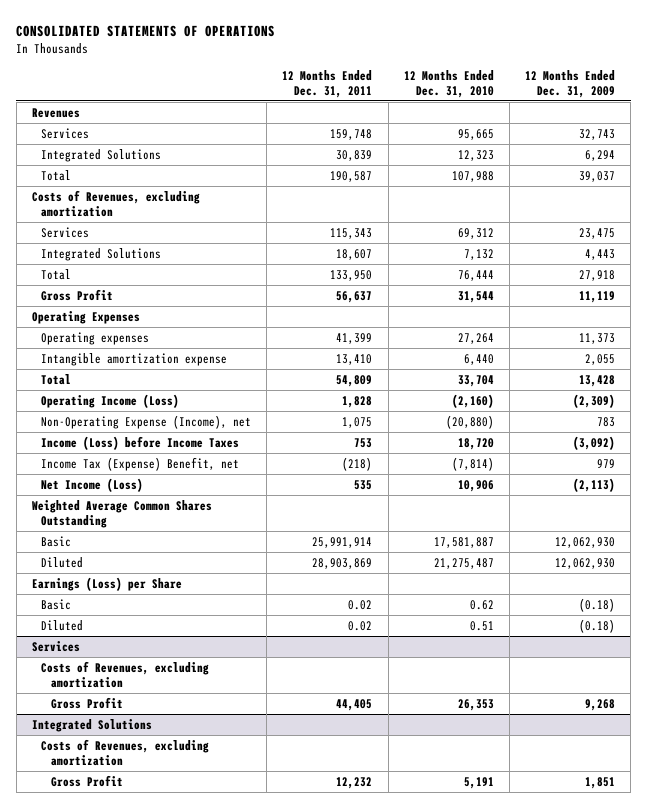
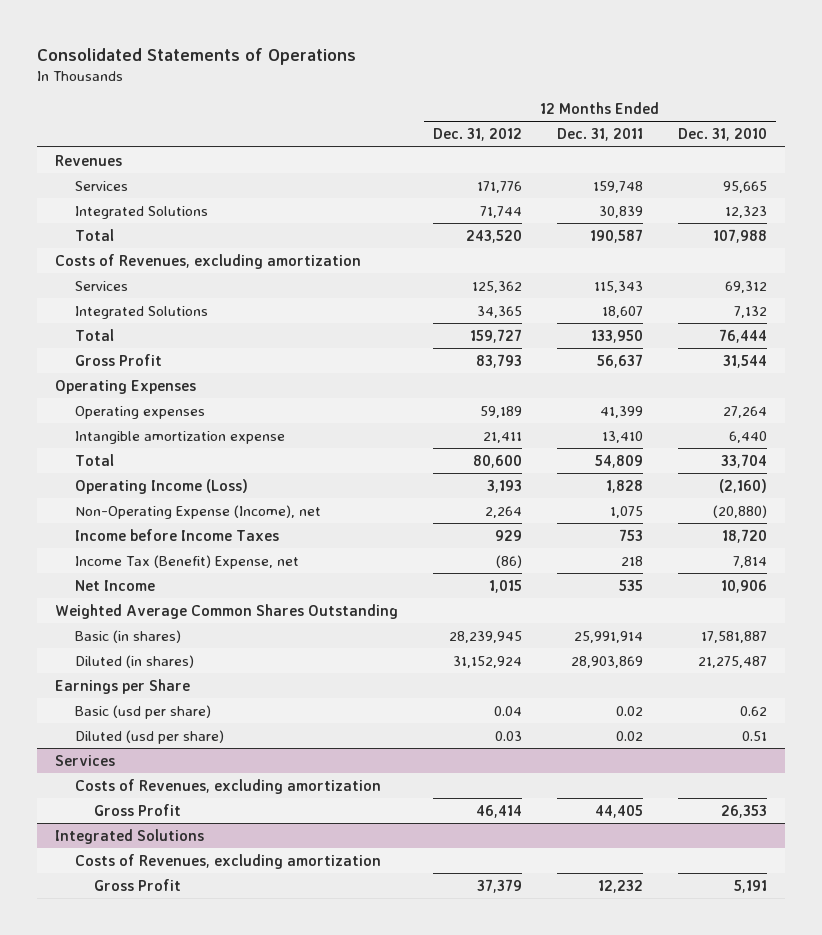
[16,24,276,37] CONSOLIDATED STATEMENTS OF OPERATIONS -> [37,47,357,65] Consolidated Statements of Operations
[524,70,615,98] 12 Months Ended Dec. 31, 2009 -> none
none -> [433,128,523,142] Dec. 31, 2012
[41,435,240,450] Income (Loss) before Income Taxes -> [74,528,279,541] Income before Income Taxes
[41,456,240,471] Income Tax (Expense) Benefit, net -> [74,554,299,569] Income Tax (Benefit) Expense, net
[342,456,373,471] (218) -> [621,555,644,566] 218
[451,456,494,471] (7,814) -> [733,555,768,568] 7,814
[41,477,144,492] Net Income (Loss) -> [74,579,155,591] Net Income
[41,535,72,547] Basic -> [74,629,181,643] Basic (in shares)
[41,556,84,568] Diluted -> [74,654,194,668] Diluted (in shares)
[31,576,182,591] Earnings (Loss) per Share -> [54,678,190,694] Earnings per Share
[41,598,72,610] Basic -> [74,704,211,719] Basic (usd per share)
[41,619,84,631] Diluted -> [74,729,224,744] Diluted (usd per share)

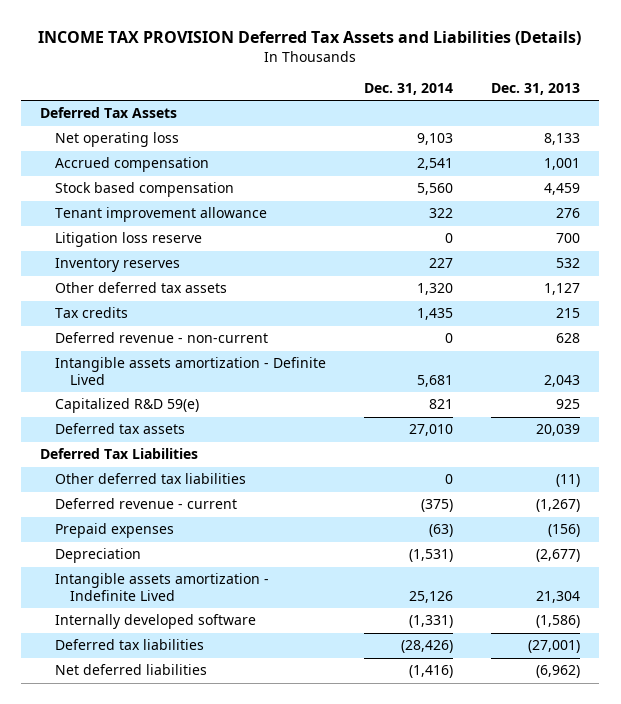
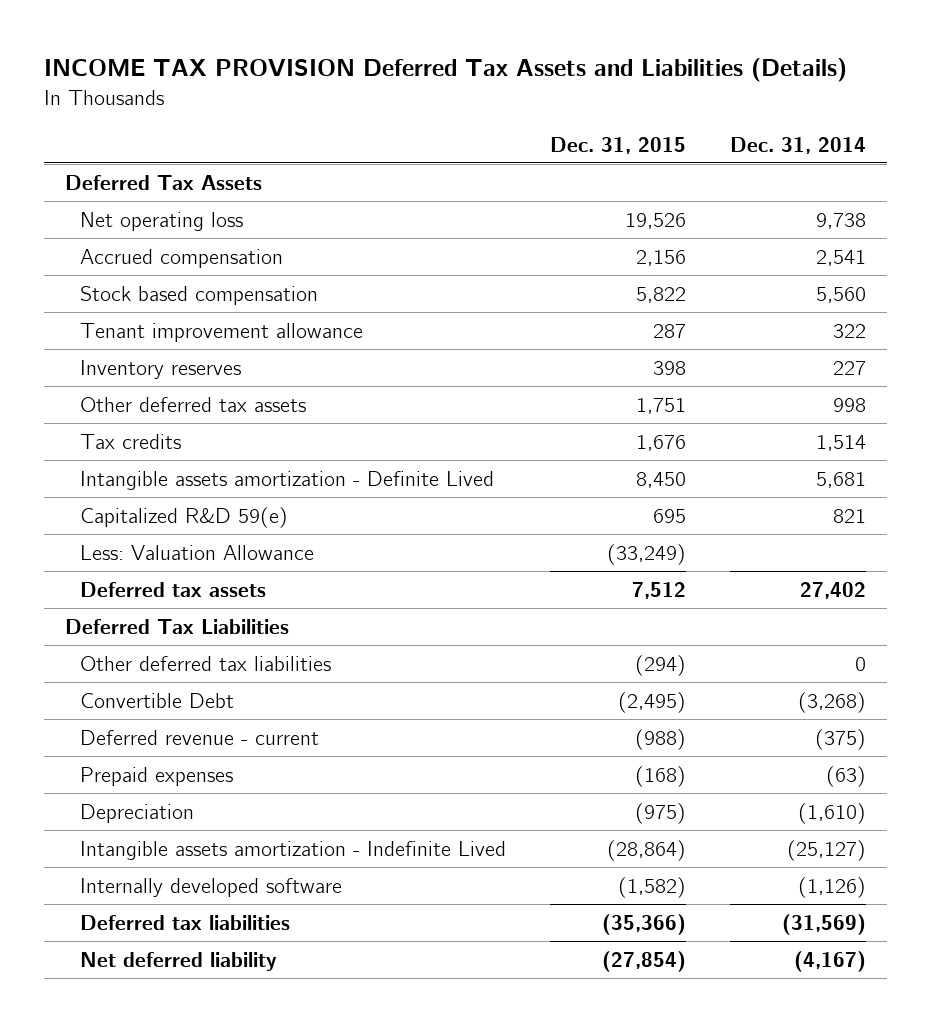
[491,82,581,95] Dec. 31, 2013 -> none
none -> [550,136,687,154] Dec. 31, 2015
[417,133,454,146] 9,103 -> [815,212,866,229] 9,738
[55,232,203,248] Litigation loss reserve -> none
[55,332,269,344] Deferred revenue - non-current -> none
[417,283,454,296] 1,320 -> [832,397,866,412] 998
[417,308,454,321] 1,435 -> [815,434,866,451] 1,514
none -> [80,544,315,560] Less: Valuation Allowance
[409,424,454,437] 27,010 -> [799,581,866,599] 27,402
none -> [80,692,235,708] Convertible Debt
[409,549,454,563] (1,531) -> [797,802,866,824] (1,610)
[409,590,454,603] 25,126 -> [786,839,866,861] (25,127)
[409,615,454,629] (1,331) -> [797,876,866,898] (1,126)
[401,640,454,654] (28,426) -> [781,913,866,935] (31,569)
[55,664,208,676] Net deferred liabilities -> [80,951,278,971] Net deferred liability
[409,665,454,679] (1,416) -> [793,950,866,972] (4,167)

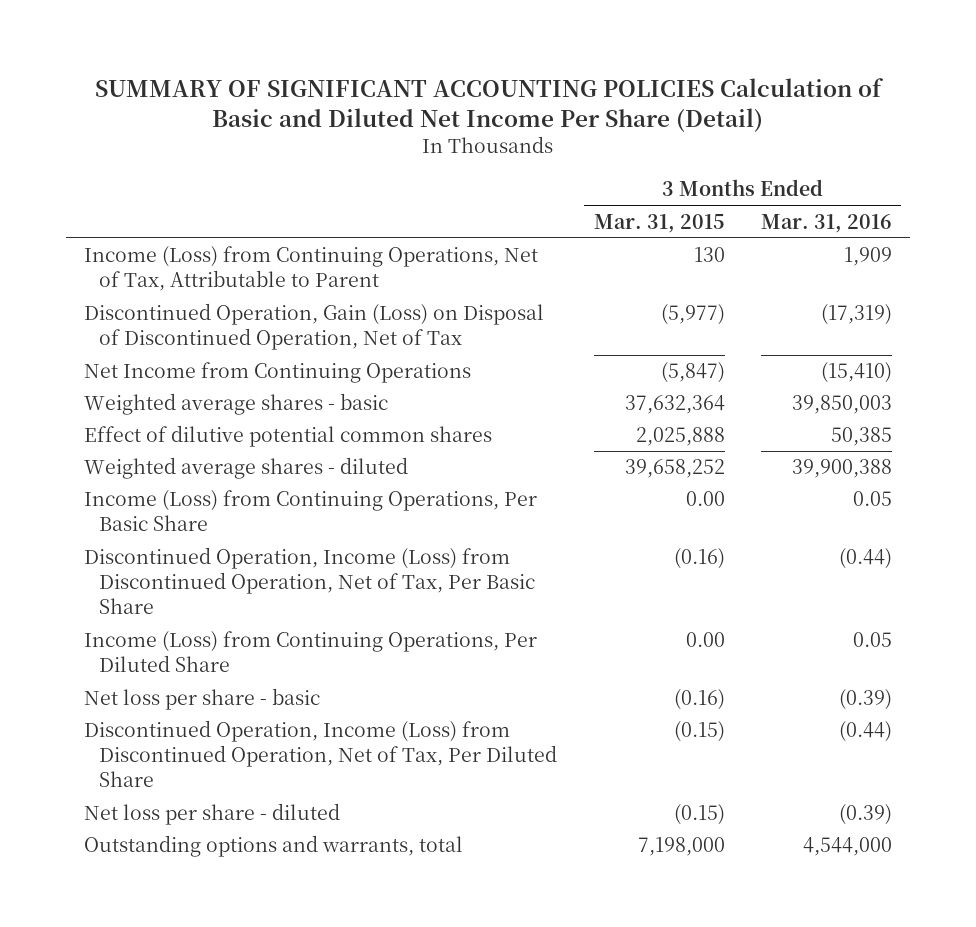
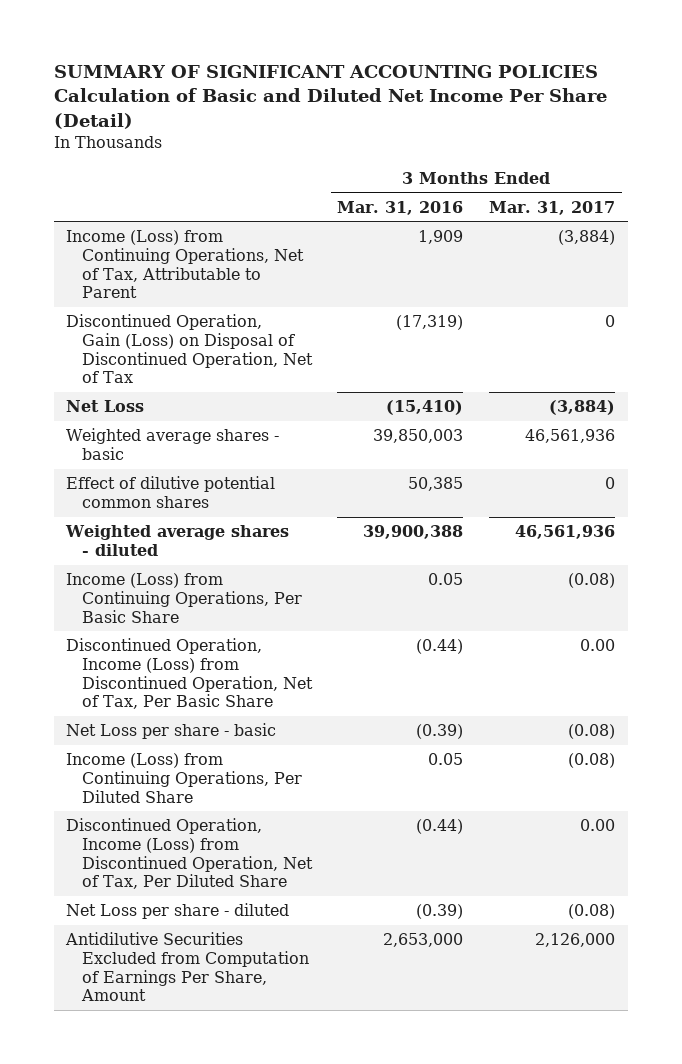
[593,213,725,233] Mar. 31, 2015 -> none
none -> [489,200,616,215] Mar. 31, 2017
[84,362,472,384] Net Income from Continuing Operations -> [66,400,145,413] Net Loss
none -> [66,723,277,740] Net Loss per share - basic
[84,688,321,711] Net loss per share - basic -> none
[84,835,464,858] Outstanding options and warrants, total -> none
[84,803,341,826] Net loss per share - diluted -> [66,903,290,920] Net Loss per share - diluted
none -> [65,932,309,1002] Antidilutive Securities Excluded from Computation of Earnings Per Share, Amount

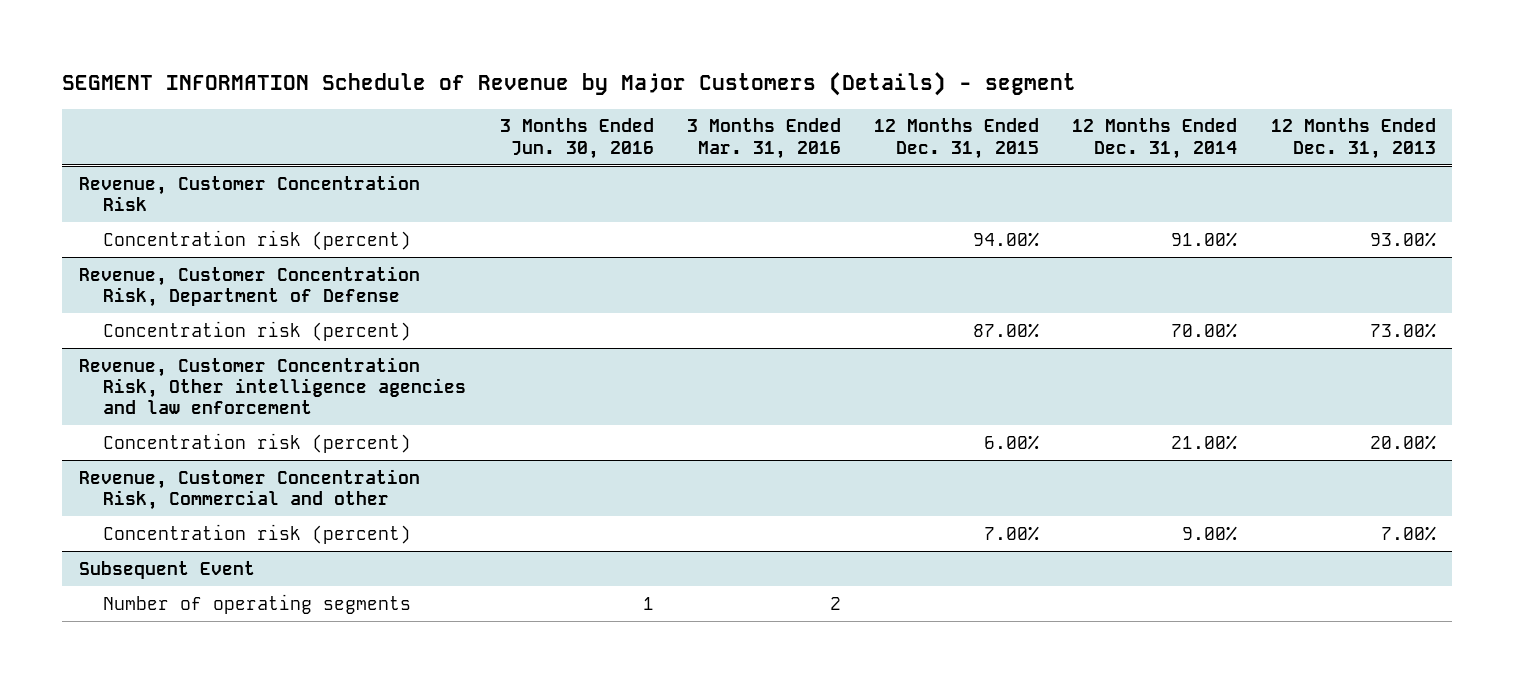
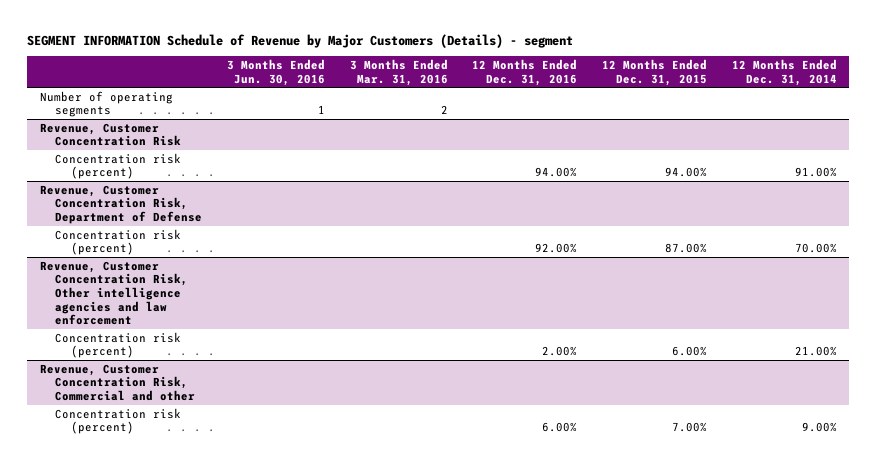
[1270,118,1436,159] 12 Months Ended Dec. 31, 2013 -> none
none -> [472,59,578,86] 12 Months Ended Dec. 31, 2016
none -> [39,90,173,118] Number of operating segments
[78,560,255,579] Subsequent Event -> none
[103,593,412,614] Number of operating segments -> none

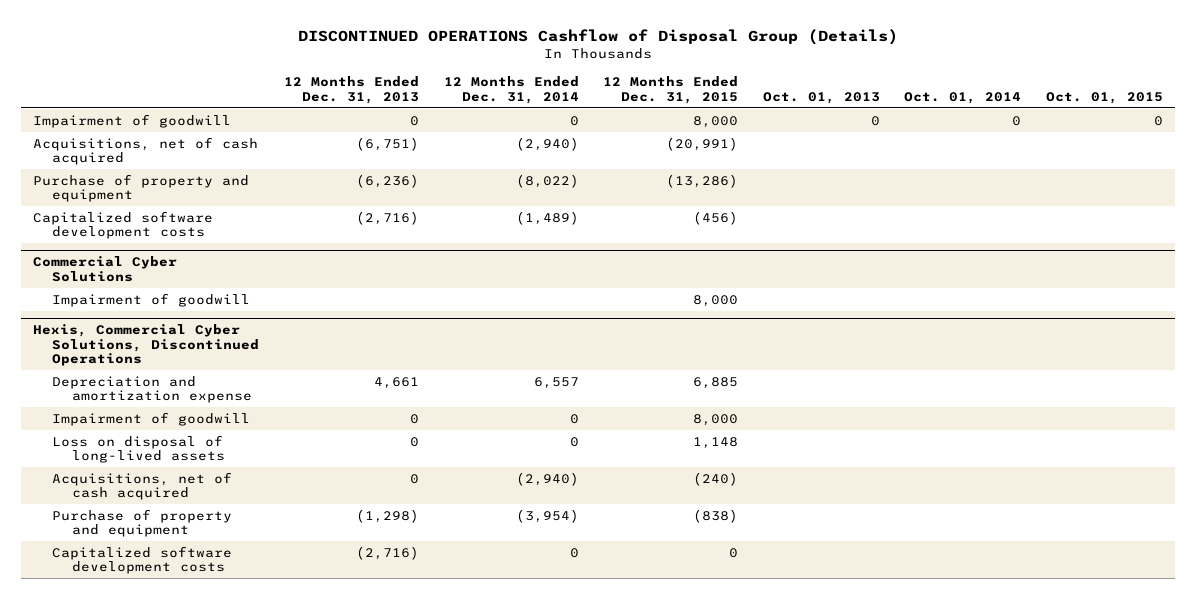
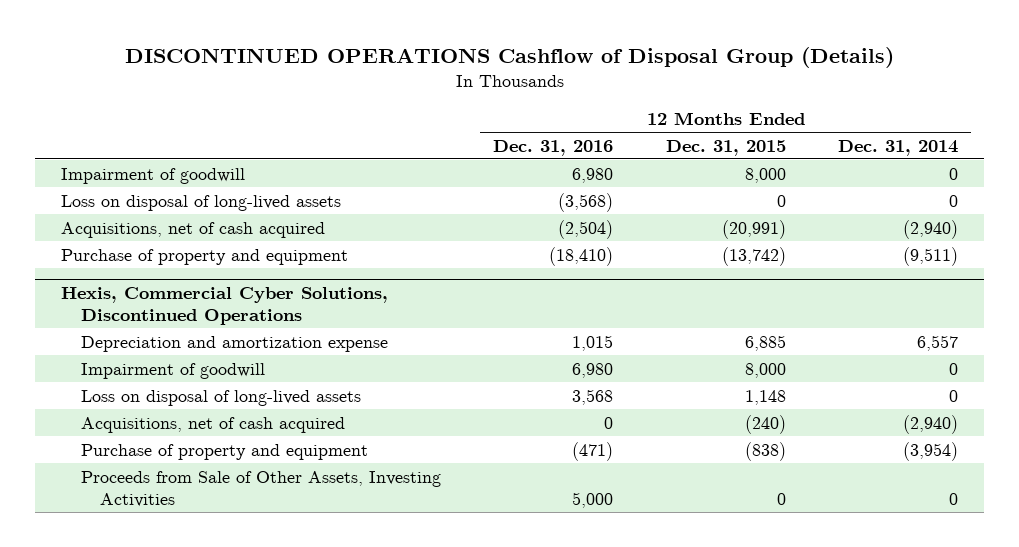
[284,76,420,104] 12 Months Ended Dec. 31, 2013 -> none
[762,91,880,104] Oct. 01, 2013 -> none
[904,91,1022,104] Oct. 01, 2014 -> none
[1046,91,1164,104] Oct. 01, 2015 -> none
none -> [493,139,614,156] Dec. 31, 2016
none -> [61,194,342,211] Loss on disposal of long-lived assets
[33,210,214,240] Capitalized software development costs -> none
[33,256,178,282] Commercial Cyber Solutions -> none
[52,292,251,307] Impairment of goodwill -> none
[515,173,579,188] (8,022) -> [902,246,958,266] (9,511)
[666,173,739,188] (13,286) -> [721,246,786,266] (13,742)
[52,545,233,575] Capitalized software development costs -> none
none -> [80,470,441,507] Proceeds from Sale of Other Assets, Investing Activities

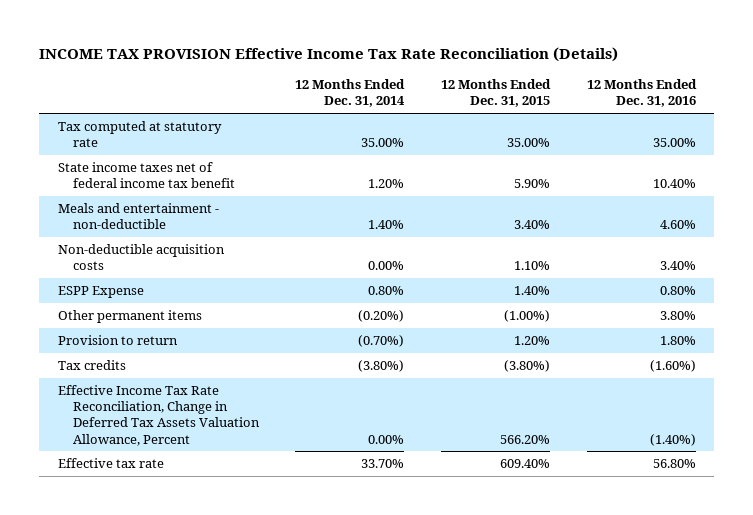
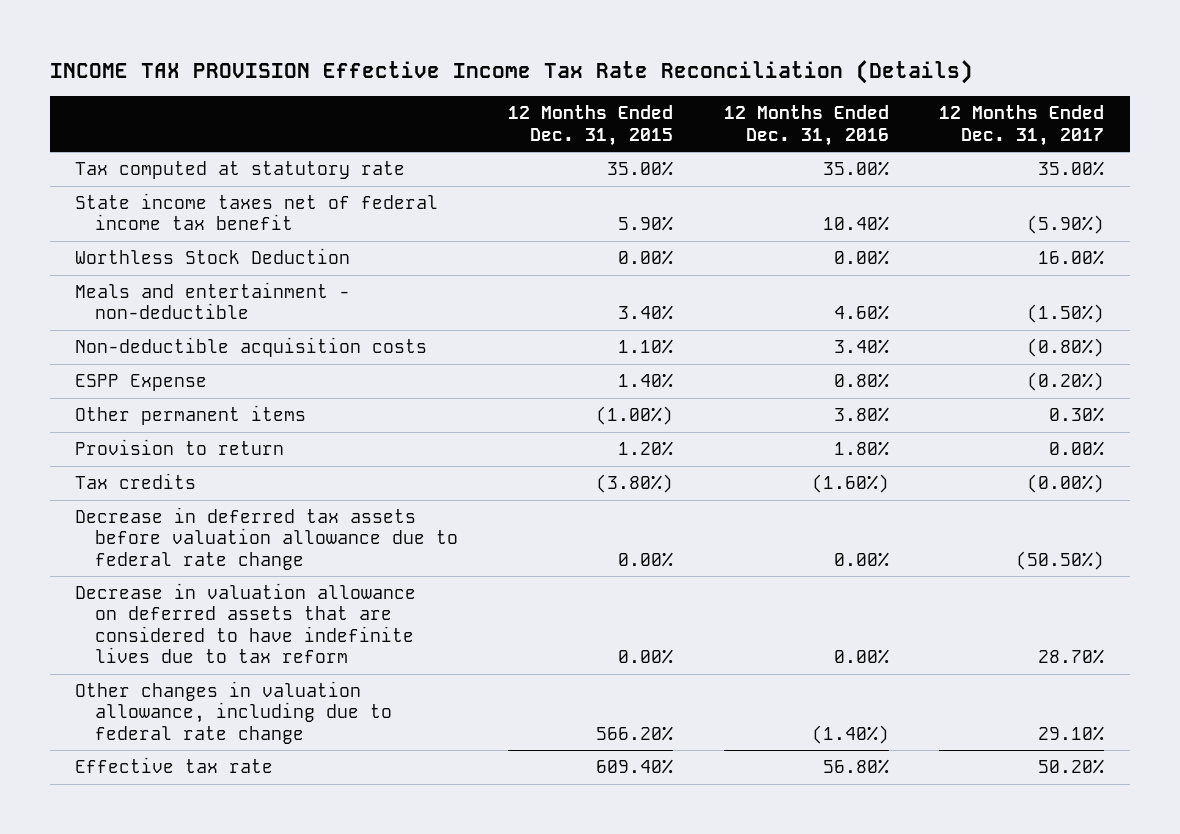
[295,79,406,108] 12 Months Ended Dec. 31, 2014 -> none
none -> [939,105,1105,146] 12 Months Ended Dec. 31, 2017
none -> [75,248,351,265] Worthless Stock Deduction
none -> [75,507,458,570] Decrease in deferred tax assets before valuation allowance due to federal rate change
none -> [75,583,417,664] Decrease in valuation allowance on deferred assets that are considered to have indefinite lives due to tax reform
[57,385,260,446] Effective Income Tax Rate Reconciliation, Change in Deferred Tax Assets Valuation Allowance, Percent -> [75,681,392,744] Other changes in valuation allowance, including due to federal rate change

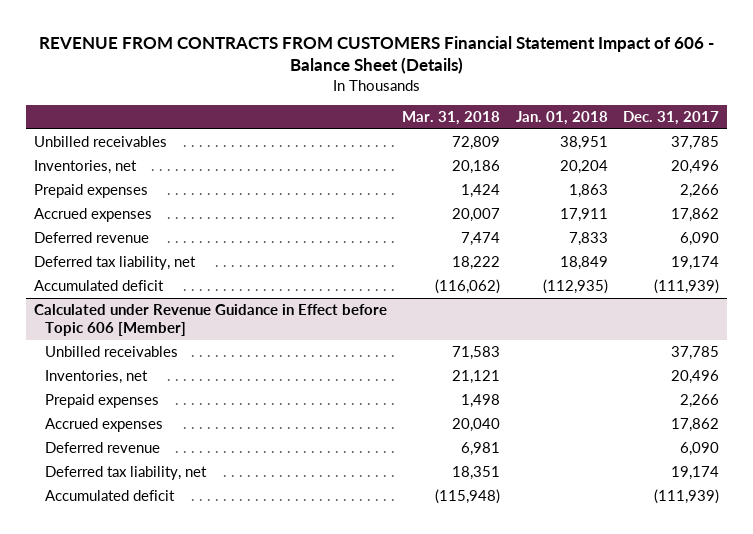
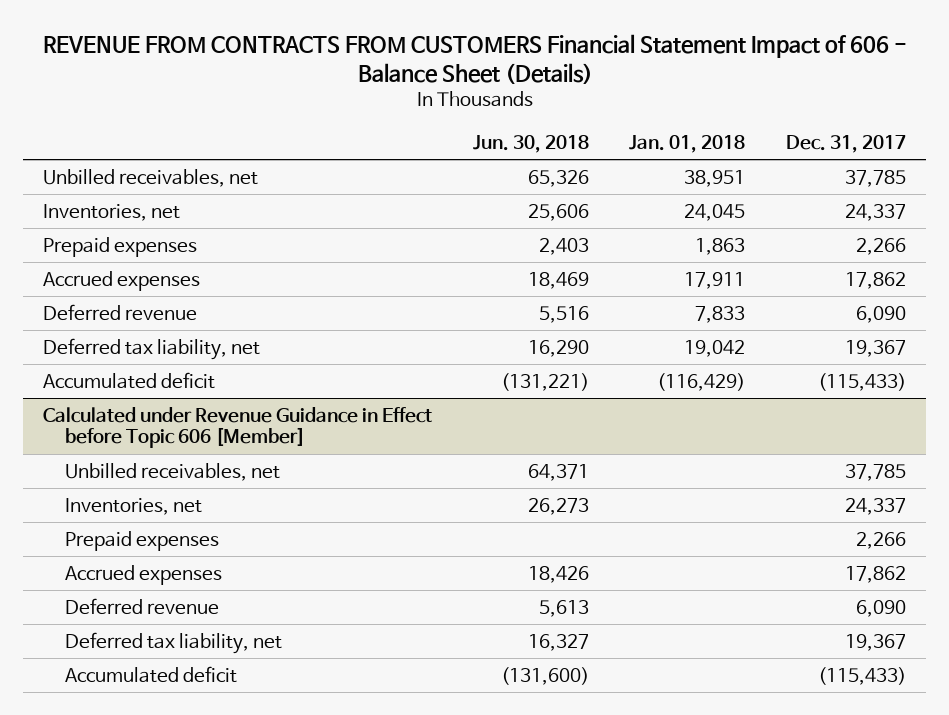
[402,111,501,126] Mar. 31, 2018 -> none
none -> [472,135,589,154] Jun. 30, 2018
[33,136,167,148] Unbilled receivables -> [43,168,259,187] Unbilled receivables, net
[559,160,608,175] 20,204 -> [684,203,746,221] 24,045
[671,160,720,175] 20,496 -> [845,203,907,221] 24,337
[559,256,608,271] 18,849 -> [684,339,746,357] 19,042
[671,256,720,271] 19,174 -> [845,339,907,357] 19,367
[542,279,608,295] (112,935) -> [657,372,746,391] (116,429)
[654,279,720,295] (111,939) -> [818,372,907,391] (115,433)
[45,346,179,358] Unbilled receivables -> [64,462,280,481] Unbilled receivables, net
[671,370,720,385] 20,496 -> [845,497,907,515] 24,337
[671,466,720,481] 19,174 -> [845,633,907,651] 19,367
[654,489,720,505] (111,939) -> [818,666,907,685] (115,433)

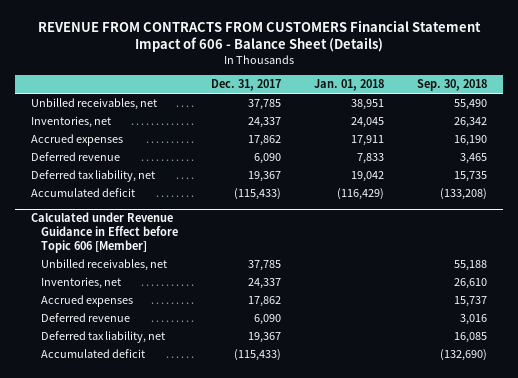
[472,135,589,154] Jun. 30, 2018 -> none
none -> [416,79,487,92] Sep. 30, 2018
[43,236,198,257] Prepaid expenses -> none
[64,530,219,551] Prepaid expenses -> none

